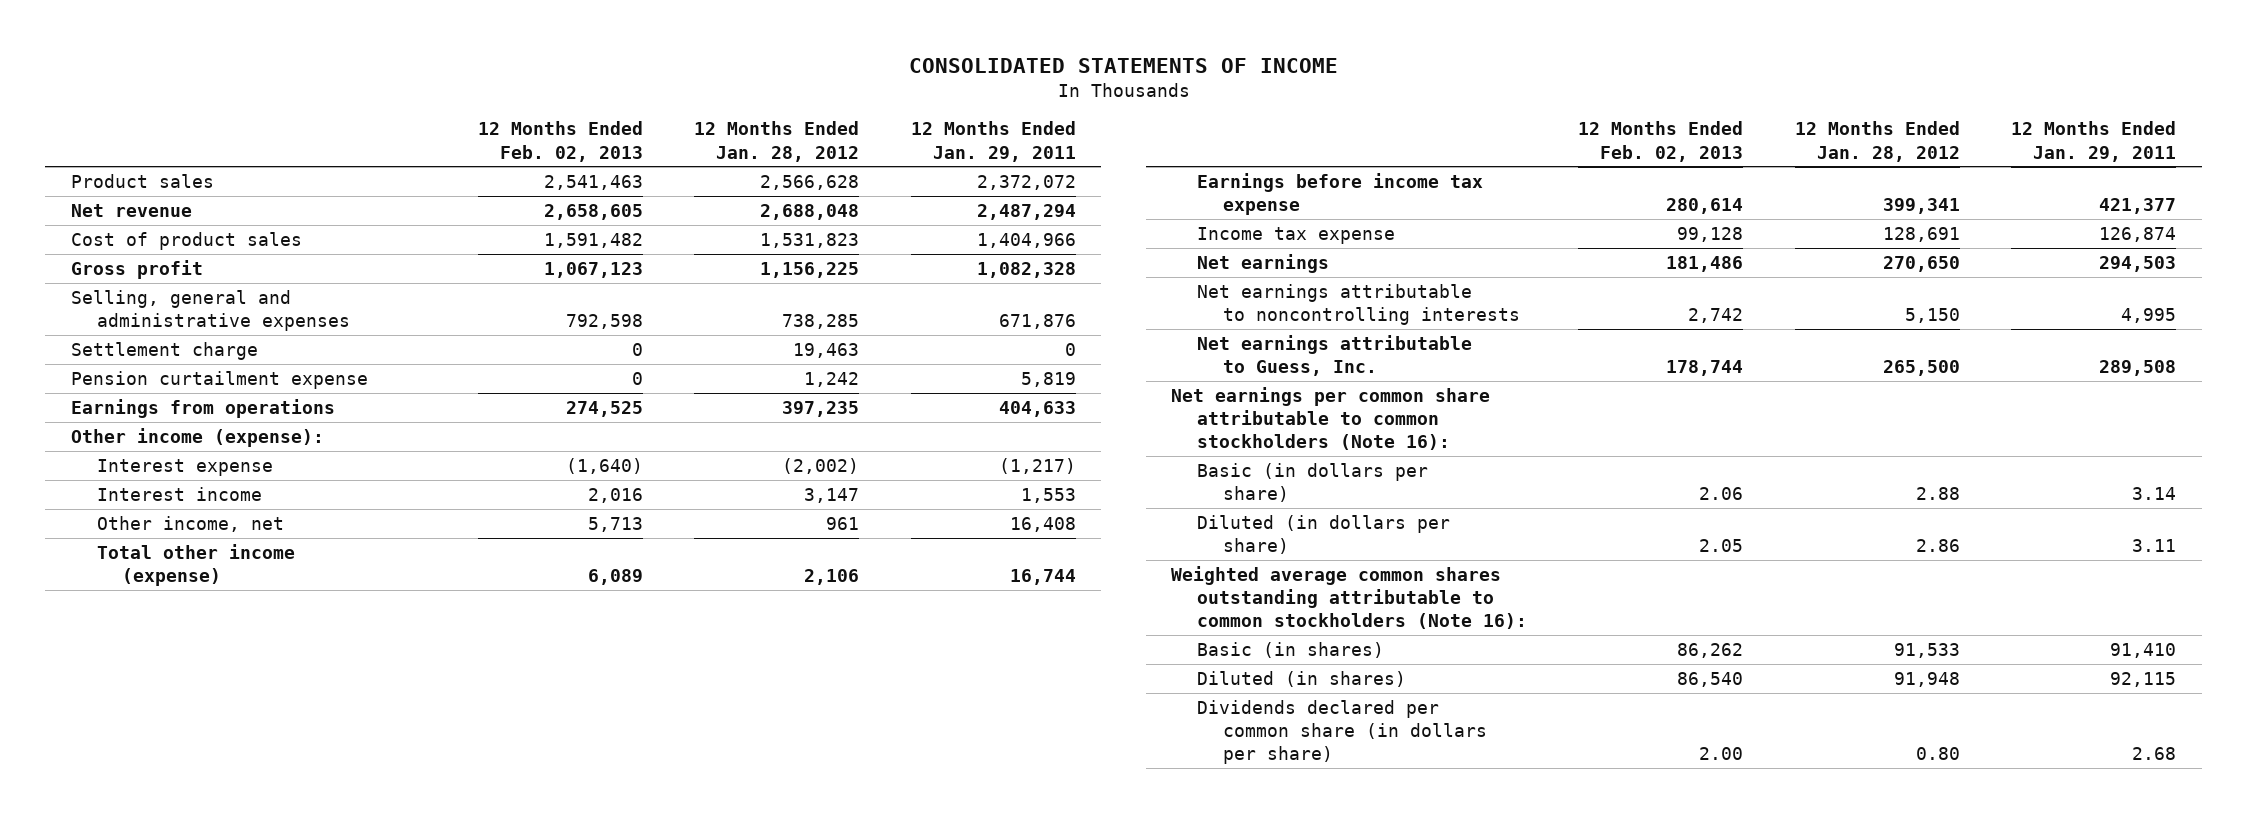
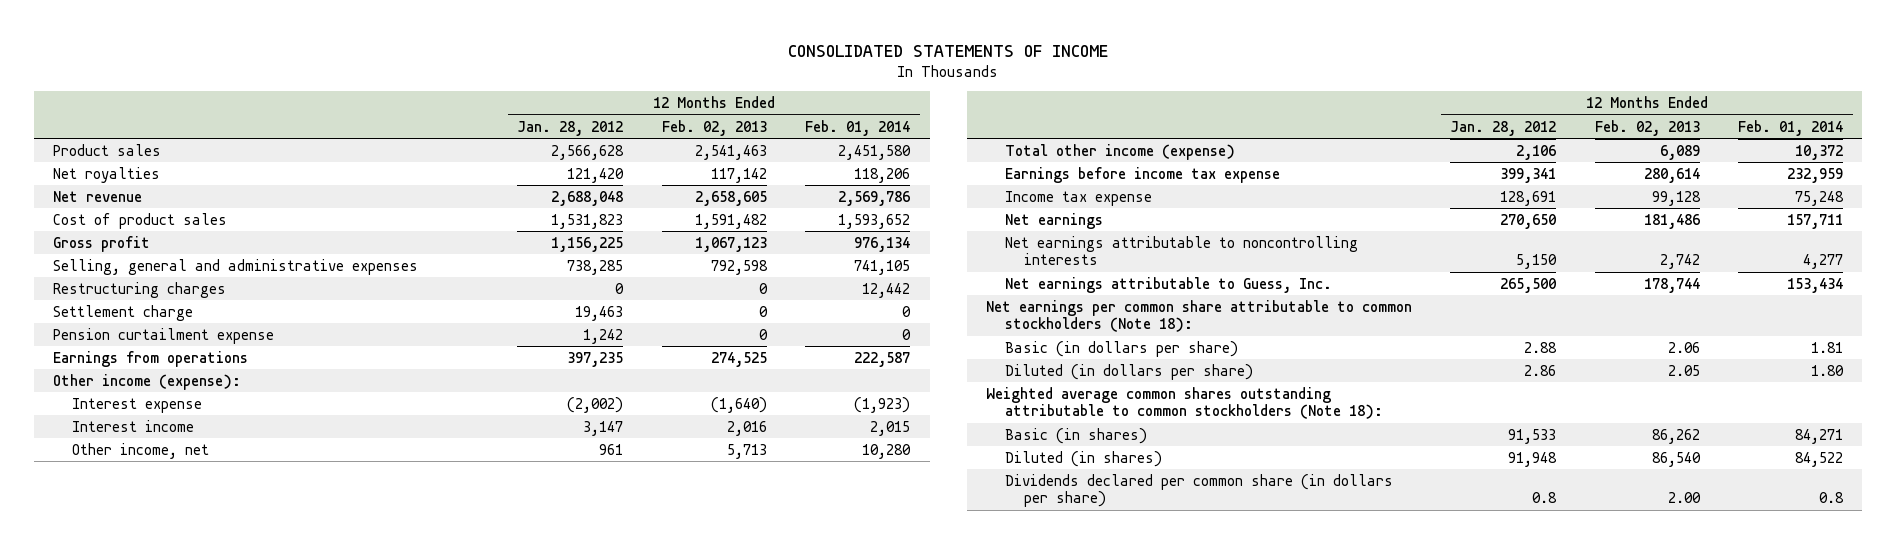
[910,121,1076,162] 12 Months Ended Jan. 29, 2011 -> none
none -> [805,119,911,136] Feb. 01, 2014
none -> [52,166,160,183] Net royalties
none -> [52,281,226,298] Restructuring charges
[1171,386,1491,450] Net earnings per common share attributable to common stockholders (Note 16): -> [985,299,1412,332] Net earnings per common share attributable to common stockholders (Note 18):
[1171,565,1528,629] Weighted average common shares outstanding attributable to common stockholders (Note 16): -> [985,386,1383,419] Weighted average common shares outstanding attributable to common stockholders (Note 18):
[1915,746,1960,760] 0.80 -> [1532,491,1558,503] 0.8

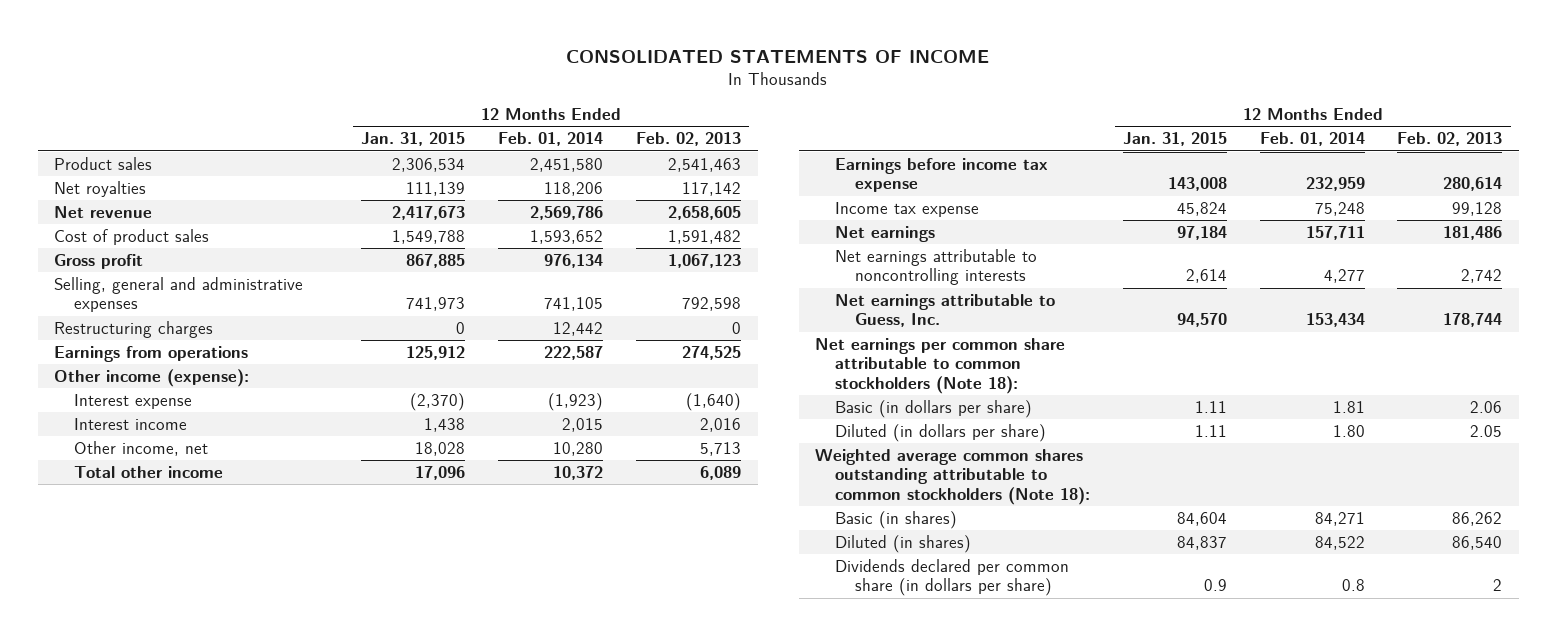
[517,120,624,136] Jan. 28, 2012 -> none
none -> [361,132,466,147] Jan. 31, 2015
[52,304,193,321] Settlement charge -> none
[52,327,274,344] Pension curtailment expense -> none
[1004,143,1235,160] Total other income (expense) -> [73,465,223,478] Total other income
[1667,491,1701,503] 2.00 -> [1493,579,1503,592] 2

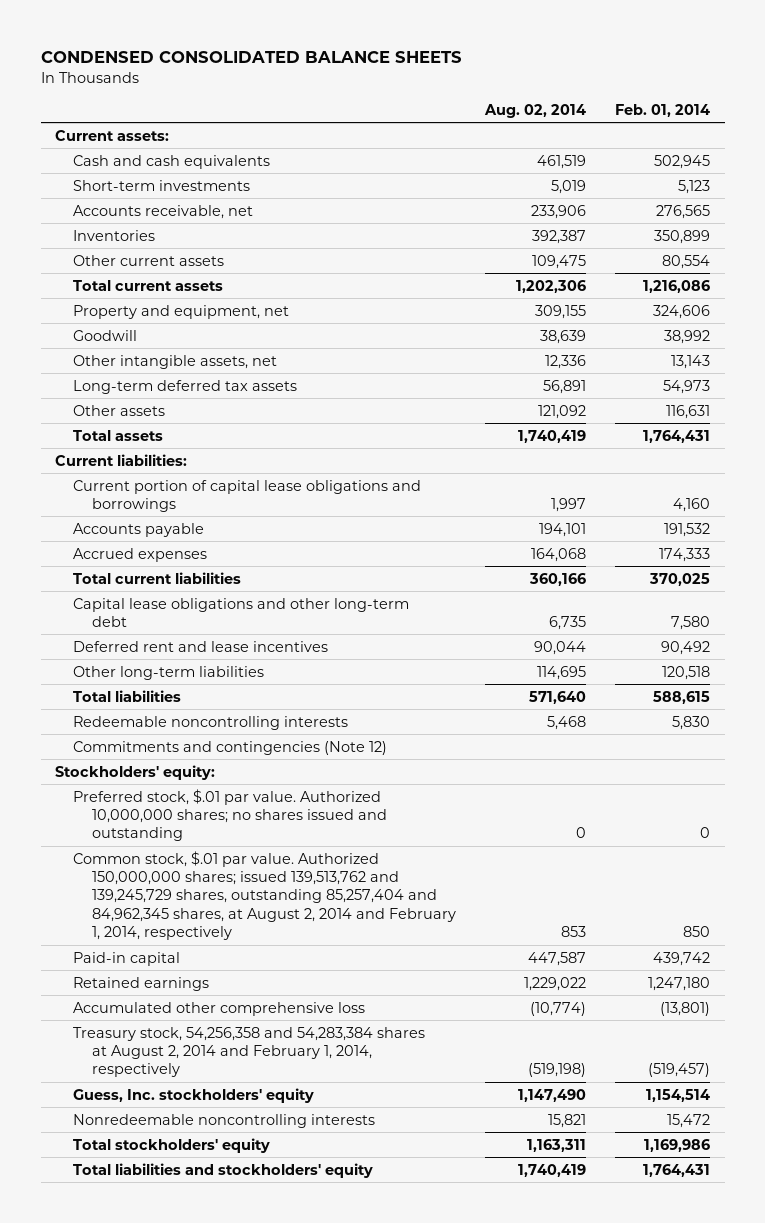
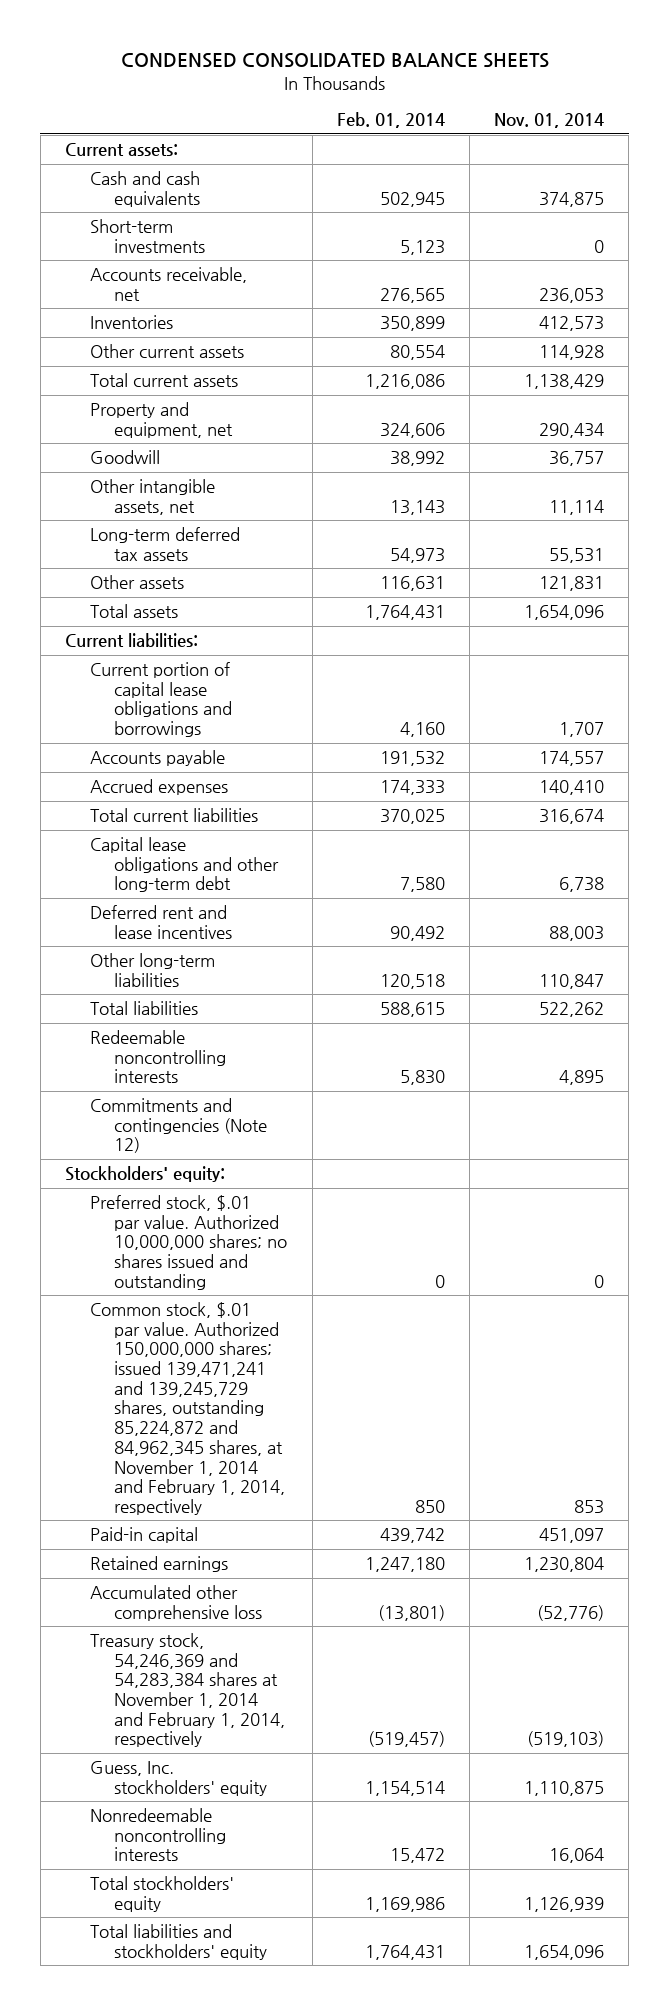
[483,103,586,118] Aug. 02, 2014 -> none
none -> [493,113,604,129] Nov. 01, 2014
[73,850,456,941] Common stock, $.01 par value. Authorized 150,000,000 shares; issued 139,513,762 and 139,245,729 shares, outstanding 85,257,404 and 84,962,345 shares, at August 2, 2014 and February 1, 2014, respectively -> [89,1302,286,1515] Common stock, $.01 par value. Authorized 150,000,000 shares; issued 139,471,241 and 139,245,729 shares, outstanding 85,224,872 and 84,962,345 shares, at November 1, 2014 and February 1, 2014, respectively
[73,1026,426,1078] Treasury stock, 54,256,358 and 54,283,384 shares at August 2, 2014 and February 1, 2014, respectively -> [89,1633,286,1748] Treasury stock, 54,246,369 and 54,283,384 shares at November 1, 2014 and February 1, 2014, respectively

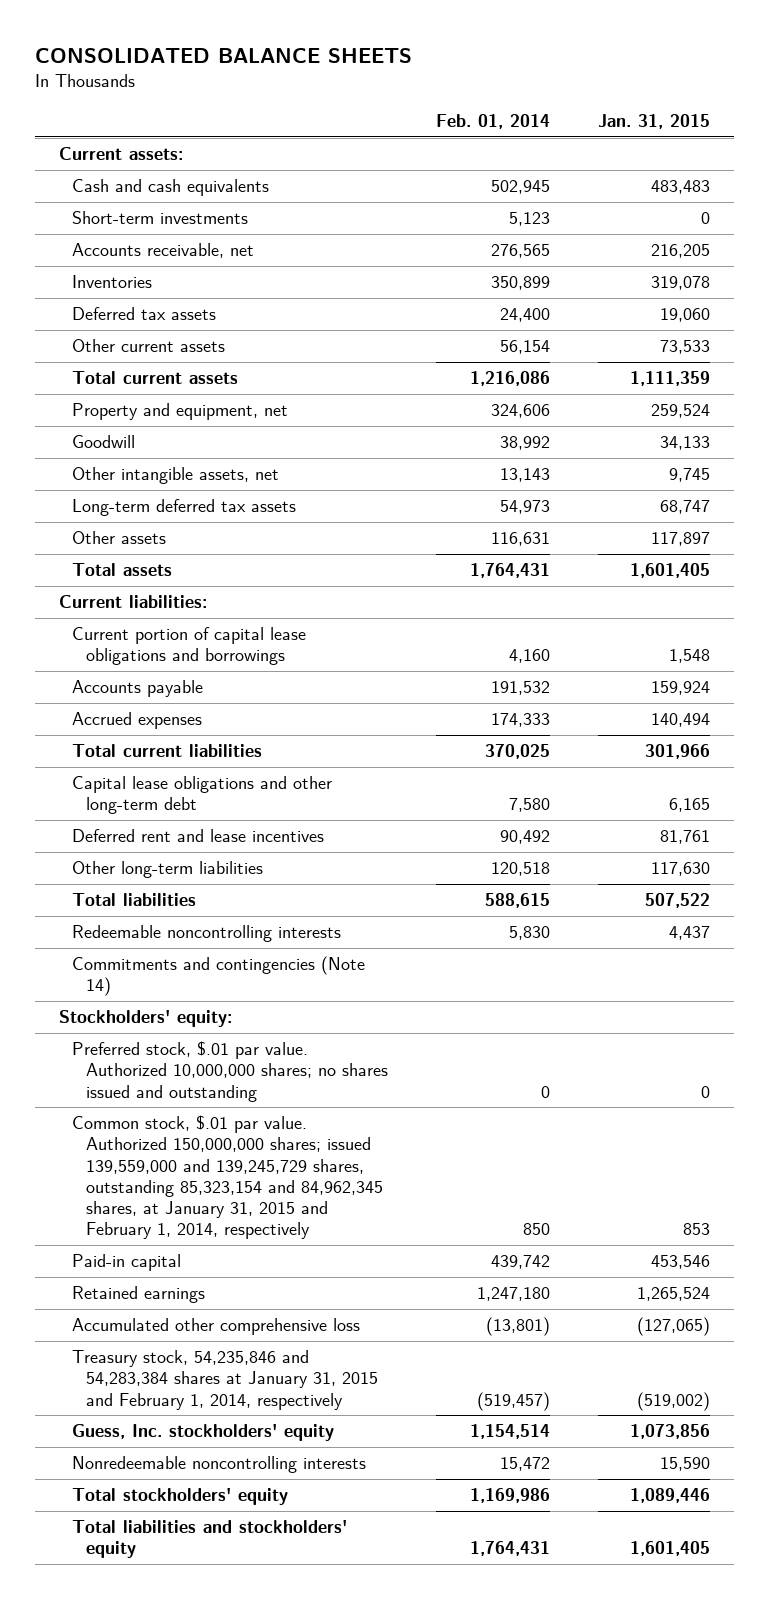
[120,53,549,69] CONDENSED CONSOLIDATED BALANCE SHEETS -> [35,48,413,64] CONSOLIDATED BALANCE SHEETS
[493,113,604,129] Nov. 01, 2014 -> none
none -> [597,114,710,130] Jan. 31, 2015
none -> [72,307,217,321] Deferred tax assets
[389,345,445,361] 80,554 -> [499,340,550,355] 56,154
[89,1098,268,1154] Commitments and contingencies (Note 12) -> [72,956,366,997] Commitments and contingencies (Note 14)
[89,1302,286,1515] Common stock, $.01 par value. Authorized 150,000,000 shares; issued 139,471,241 and 139,245,729 shares, outstanding 85,224,872 and 84,962,345 shares, at November 1, 2014 and February 1, 2014, respectively -> [72,1115,383,1240] Common stock, $.01 par value. Authorized 150,000,000 shares; issued 139,559,000 and 139,245,729 shares, outstanding 85,323,154 and 84,962,345 shares, at January 31, 2015 and February 1, 2014, respectively
[89,1633,286,1748] Treasury stock, 54,246,369 and 54,283,384 shares at November 1, 2014 and February 1, 2014, respectively -> [72,1350,378,1410] Treasury stock, 54,235,846 and 54,283,384 shares at January 31, 2015 and February 1, 2014, respectively

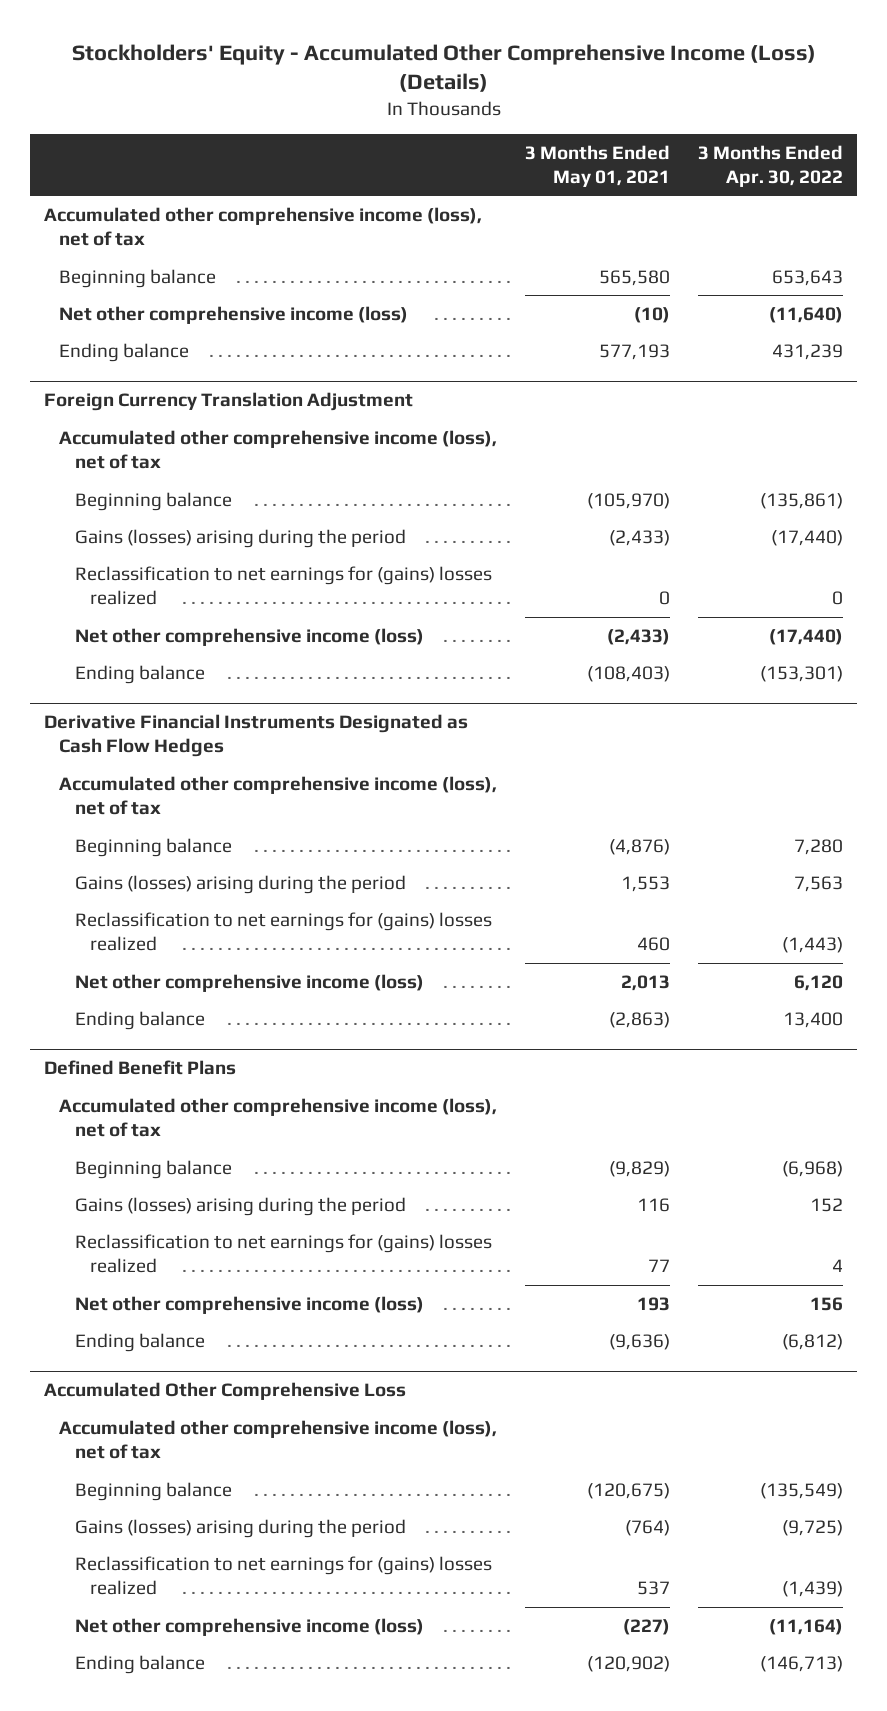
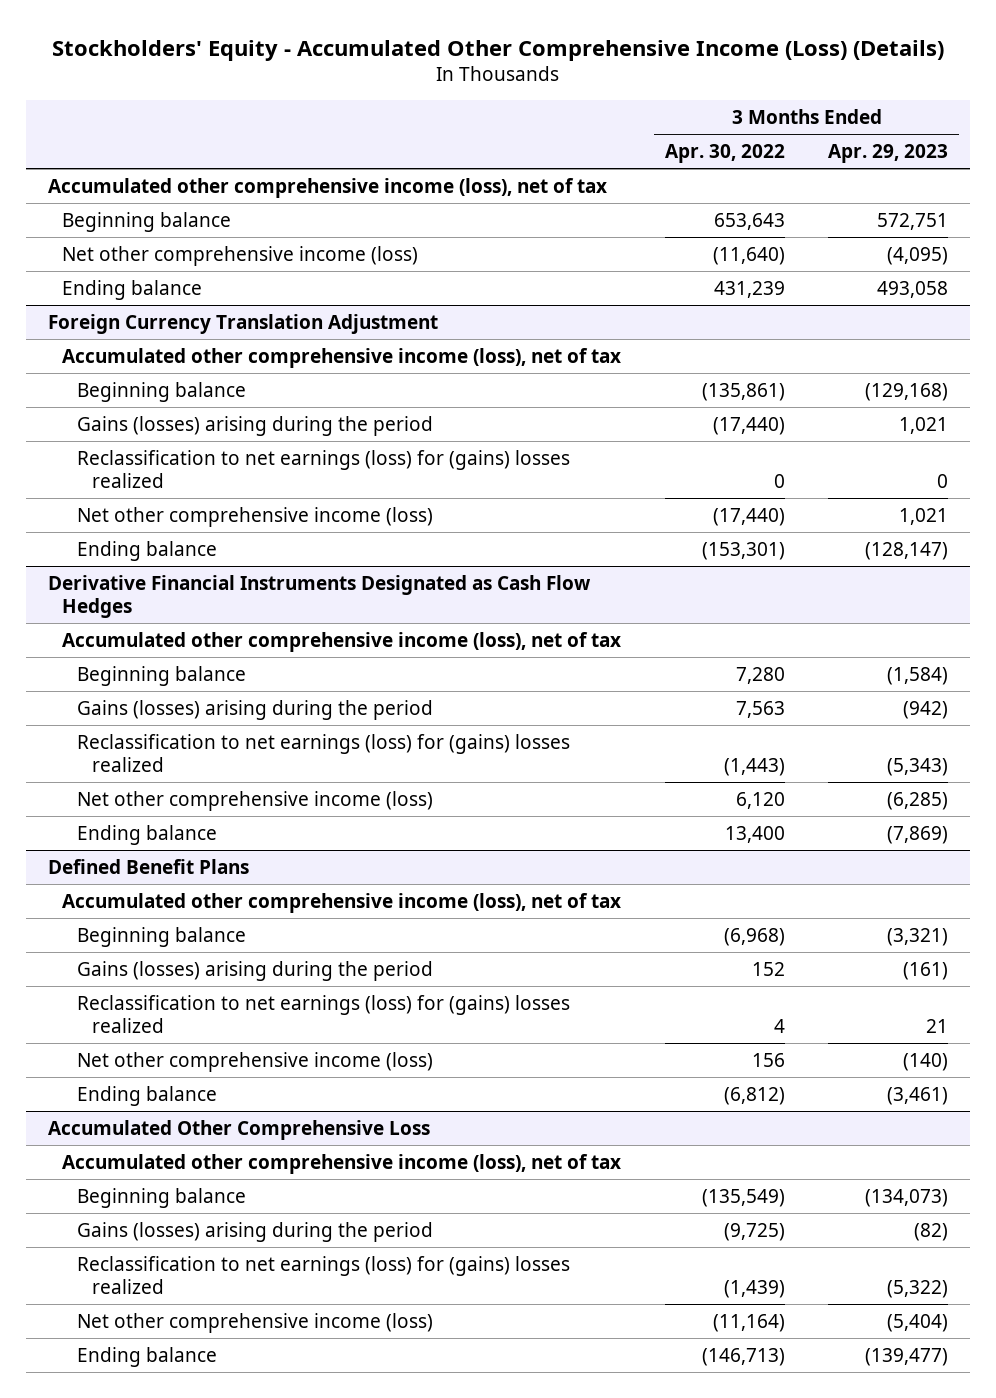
[525,144,671,187] 3 Months Ended May 01, 2021 -> none
none -> [828,144,949,164] Apr. 29, 2023
[74,565,492,606] Reclassification to net earnings for (gains) losses realized -> [76,449,570,488] Reclassification to net earnings (loss) for (gains) losses realized
[74,911,492,952] Reclassification to net earnings for (gains) losses realized -> [76,733,570,772] Reclassification to net earnings (loss) for (gains) losses realized
[74,1233,492,1274] Reclassification to net earnings for (gains) losses realized -> [76,994,570,1033] Reclassification to net earnings (loss) for (gains) losses realized
[74,1555,492,1596] Reclassification to net earnings for (gains) losses realized -> [76,1255,570,1294] Reclassification to net earnings (loss) for (gains) losses realized

